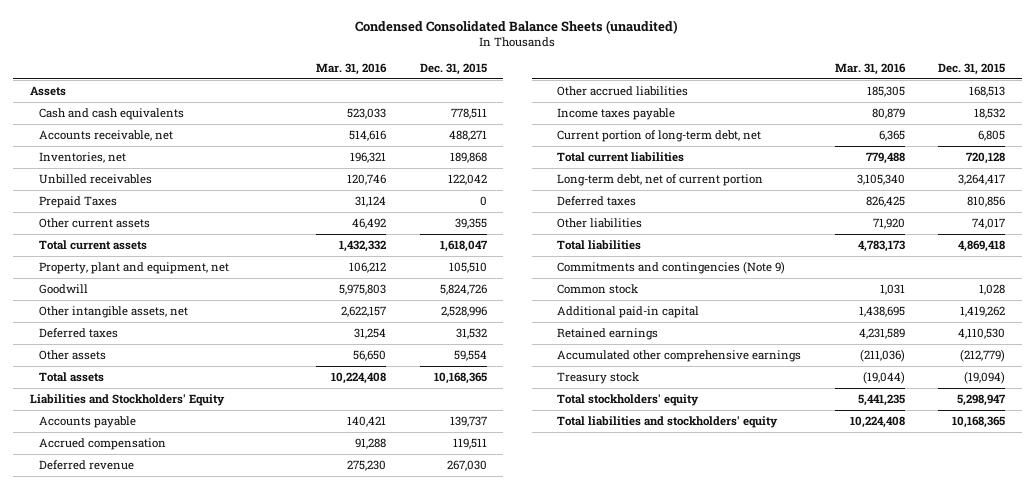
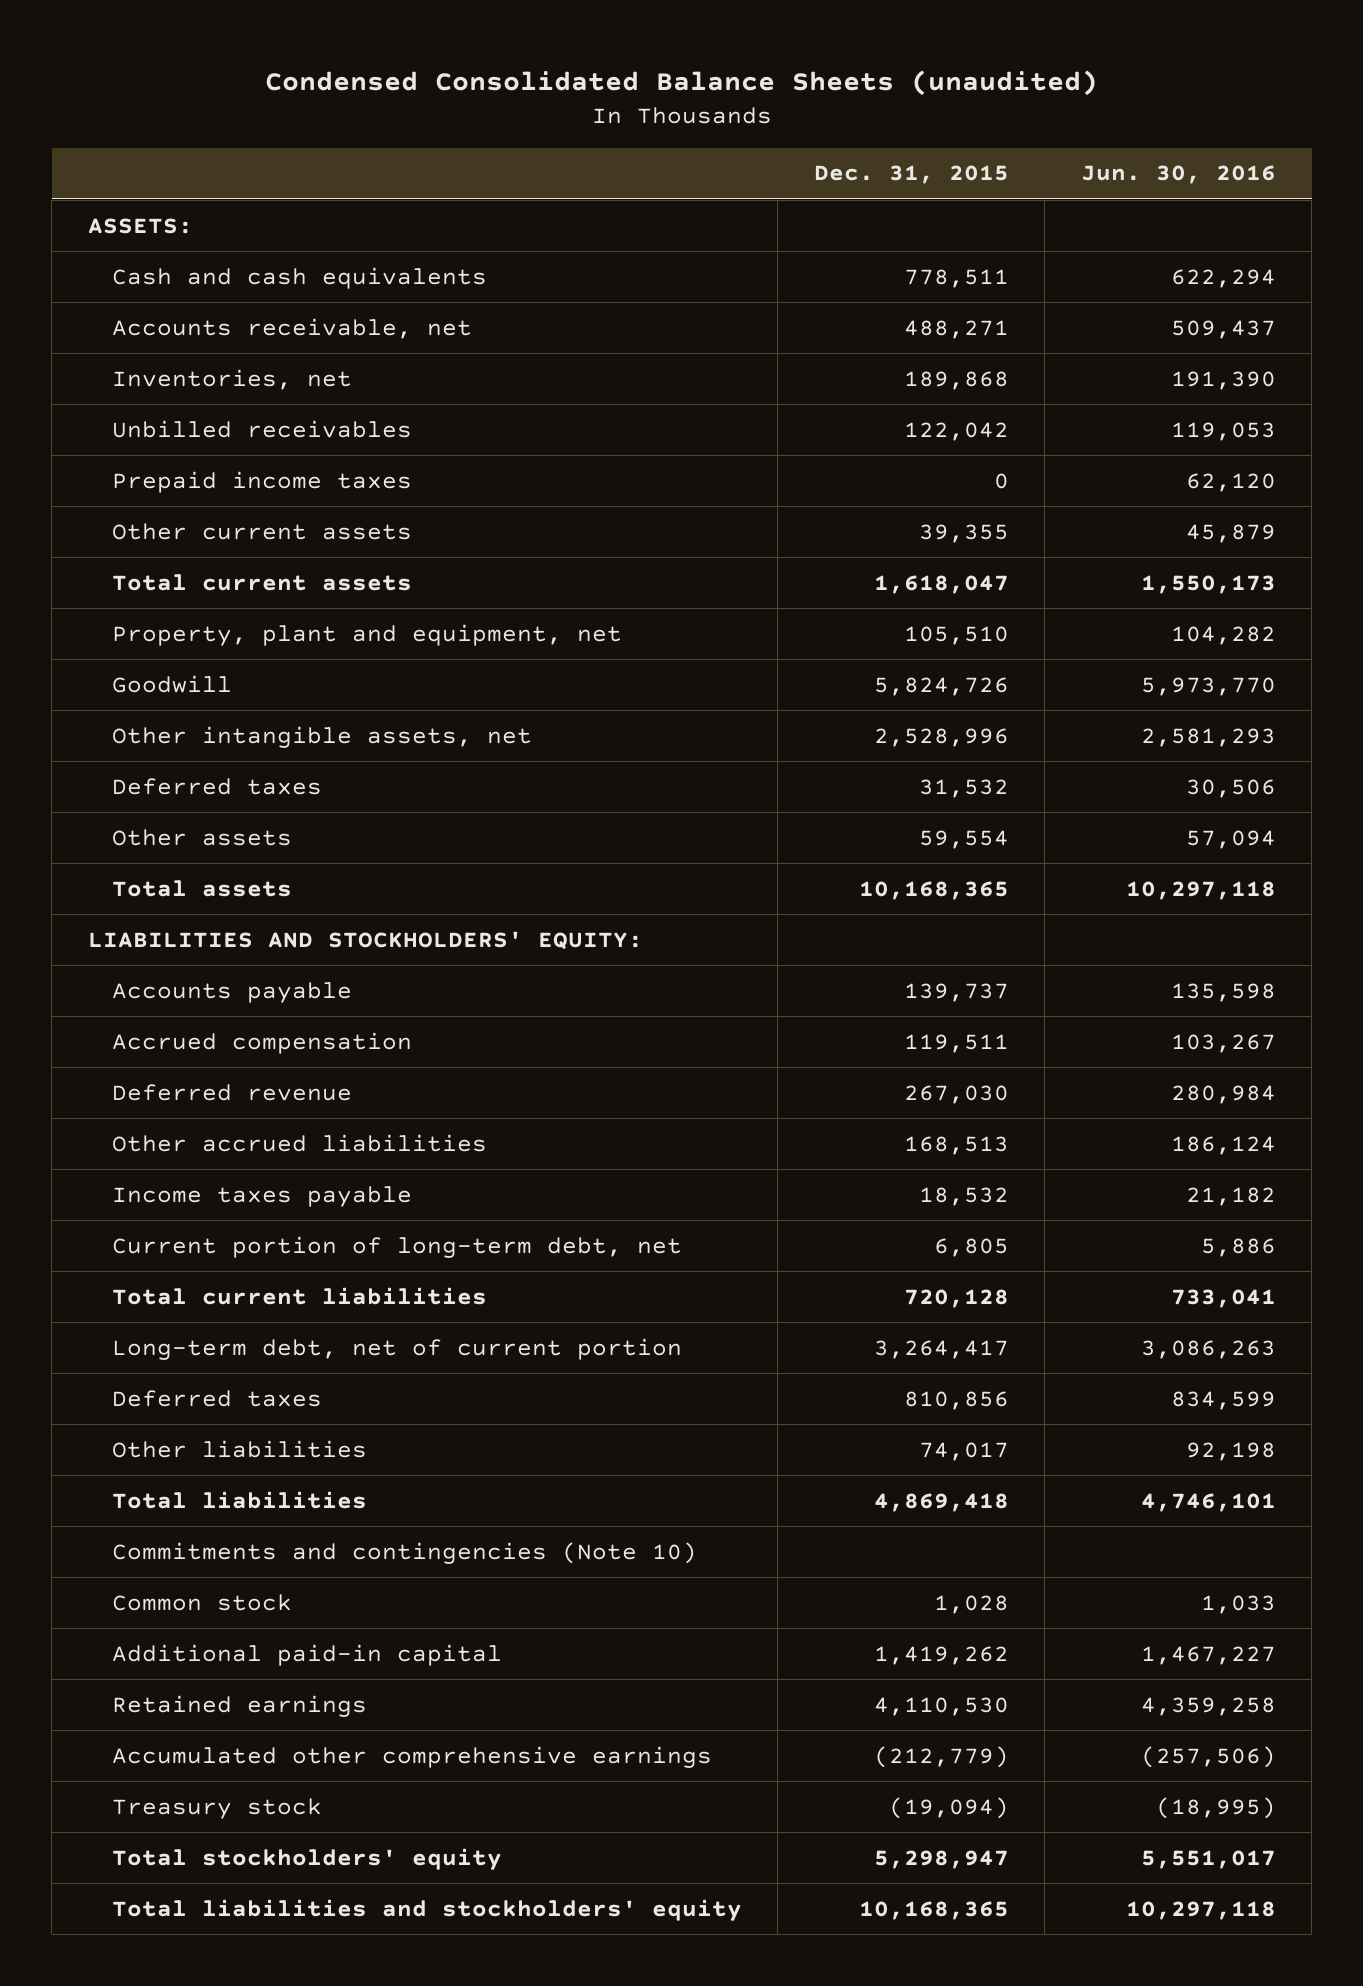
[316,63,388,76] Mar. 31, 2016 -> none
none -> [1080,165,1276,185] Jun. 30, 2016
[29,85,66,96] Assets -> [87,217,193,234] ASSETS:
[38,195,117,208] Prepaid Taxes -> [111,470,412,493] Prepaid income taxes
[29,393,225,406] Liabilities and Stockholders' Equity -> [87,930,643,950] LIABILITIES AND STOCKHOLDERS' EQUITY:
[557,260,786,274] Commitments and contingencies (Note 9) -> [111,1541,697,1564] Commitments and contingencies (Note 10)

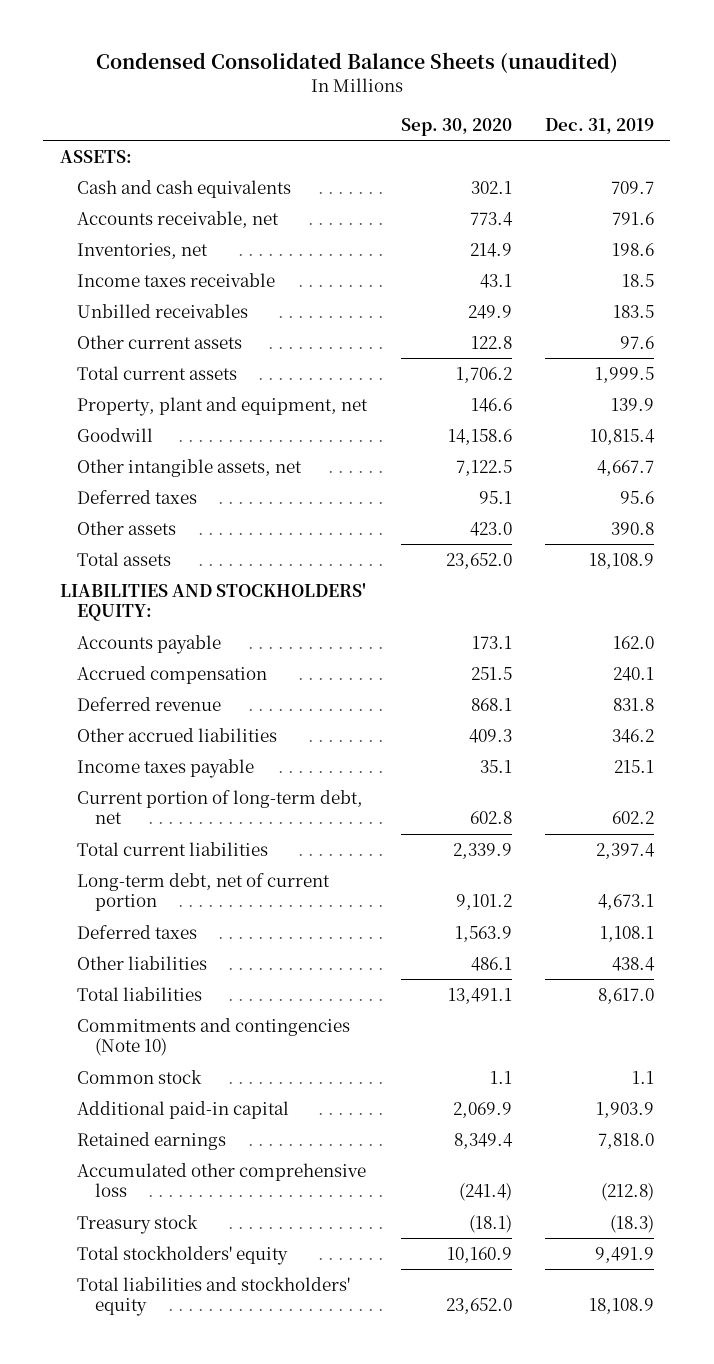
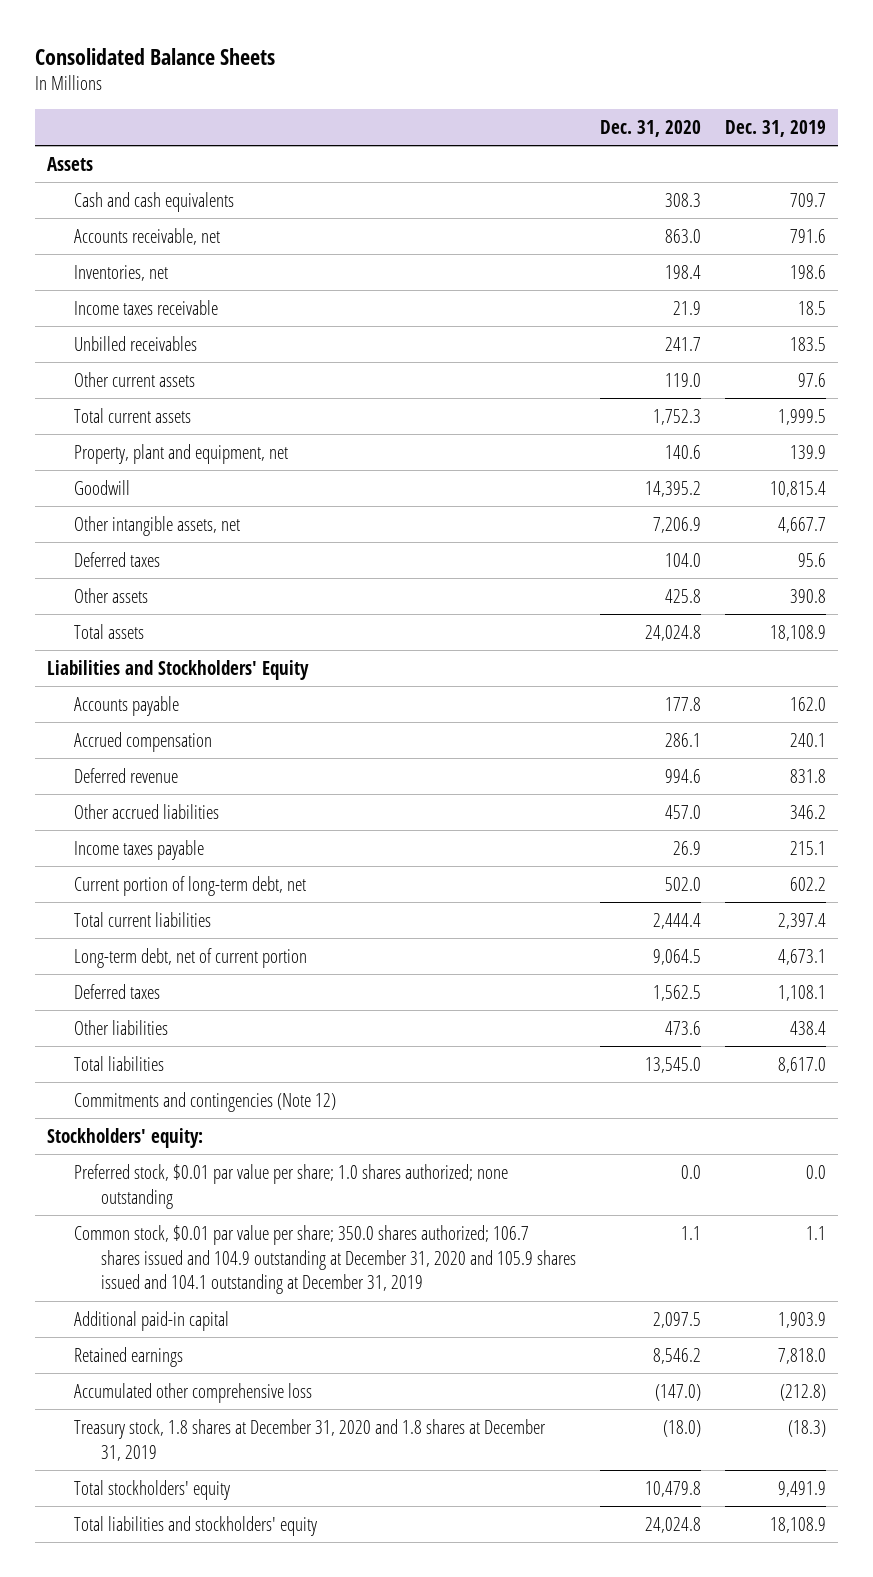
[95,52,618,74] Condensed Consolidated Balance Sheets (unaudited) -> [34,47,275,65] Consolidated Balance Sheets
[400,117,512,136] Sep. 30, 2020 -> none
none -> [600,120,702,138] Dec. 31, 2020
[59,149,132,163] ASSETS: -> [46,156,93,171] Assets
[59,582,366,622] LIABILITIES AND STOCKHOLDERS' EQUITY: -> [46,659,309,680] Liabilities and Stockholders' Equity
[77,1017,351,1057] Commitments and contingencies (Note 10) -> [74,1091,337,1112] Commitments and contingencies (Note 12)
none -> [46,1127,203,1148] Stockholders' equity:
none -> [74,1163,509,1209] Preferred stock, $0.01 par value per share; 1.0 shares authorized; none outstanding
[77,1069,203,1084] Common stock -> [74,1224,577,1295] Common stock, $0.01 par value per share; 350.0 shares authorized; 106.7 shares issued and 104.9 outstanding at December 31, 2020 and 105.9 shares issued and 104.1 outstanding at December 31, 2019
[77,1214,199,1234] Treasury stock -> [74,1418,547,1461] Treasury stock, 1.8 shares at December 31, 2020 and 1.8 shares at December 31, 2019

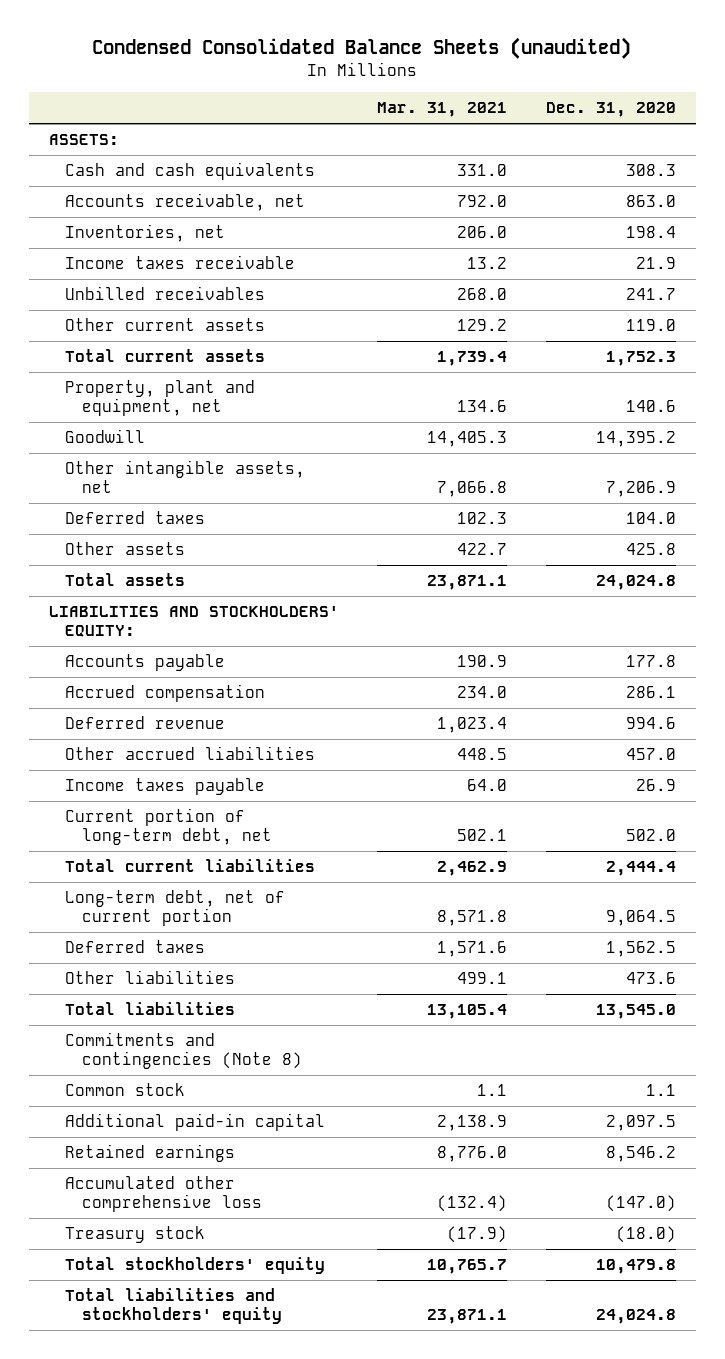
[34,47,275,65] Consolidated Balance Sheets -> [92,37,632,60] Condensed Consolidated Balance Sheets (unaudited)
[724,120,826,138] Dec. 31, 2019 -> none
none -> [377,102,508,118] Mar. 31, 2021
[46,156,93,171] Assets -> [48,134,119,146] ASSETS:
[46,659,309,680] Liabilities and Stockholders' Equity -> [48,606,339,637] LIABILITIES AND STOCKHOLDERS' EQUITY:
[46,1127,203,1148] Stockholders' equity: -> none
[74,1163,509,1209] Preferred stock, $0.01 par value per share; 1.0 shares authorized; none outstanding -> none
[74,1091,337,1112] Commitments and contingencies (Note 12) -> [65,1032,303,1069] Commitments and contingencies (Note 8)
[74,1224,577,1295] Common stock, $0.01 par value per share; 350.0 shares authorized; 106.7 shares issued and 104.9 outstanding at December 31, 2020 and 105.9 shares issued and 104.1 outstanding at December 31, 2019 -> [65,1083,186,1097] Common stock
[74,1418,547,1461] Treasury stock, 1.8 shares at December 31, 2020 and 1.8 shares at December 31, 2019 -> [65,1226,206,1244] Treasury stock

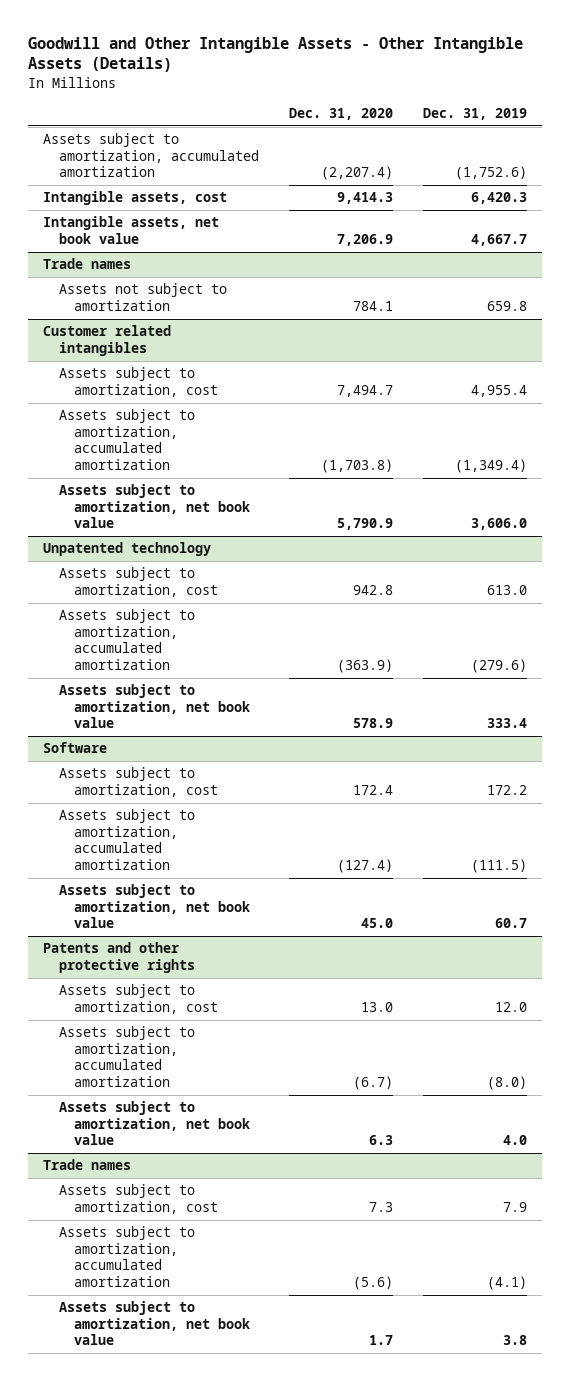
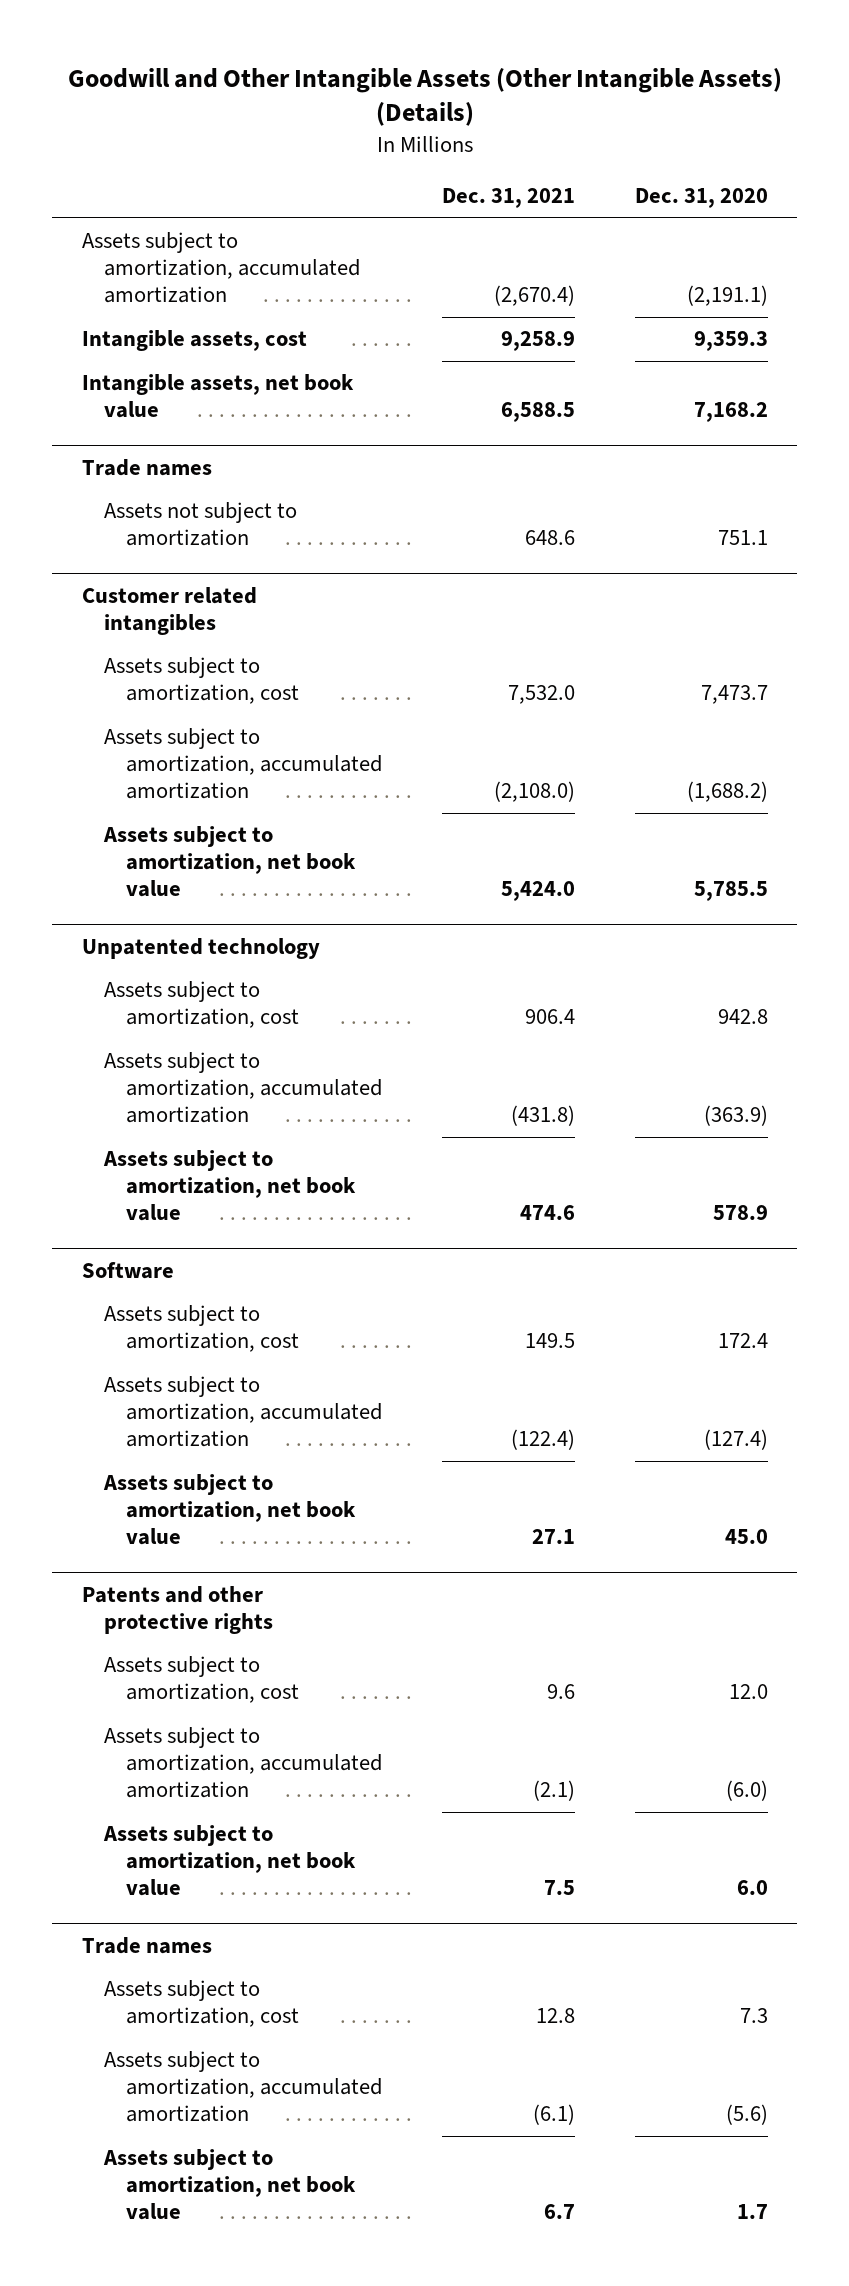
[27,36,523,73] Goodwill and Other Intangible Assets - Other Intangible Assets (Details) -> [67,67,782,127] Goodwill and Other Intangible Assets (Other Intangible Assets) (Details)
[423,108,528,121] Dec. 31, 2019 -> none
none -> [441,188,575,209] Dec. 31, 2021
[320,166,393,181] (2,207.4) -> [686,285,768,307] (2,191.1)
[336,192,393,205] 9,414.3 -> [693,331,768,352] 9,359.3
[336,233,393,246] 7,206.9 -> [693,402,768,423] 7,168.2
[352,300,393,311] 784.1 -> [717,530,768,546] 751.1
[336,384,393,397] 7,494.7 -> [700,685,768,705] 7,473.7
[320,459,393,474] (1,703.8) -> [686,781,768,803] (1,688.2)
[336,518,393,531] 5,790.9 -> [693,881,768,902] 5,785.5
[360,1001,393,1012] 13.0 -> [728,1684,768,1700] 12.0
[352,1076,393,1091] (6.7) -> [725,1780,768,1802] (6.0)
[368,1135,393,1146] 6.3 -> [736,1880,768,1896] 6.0

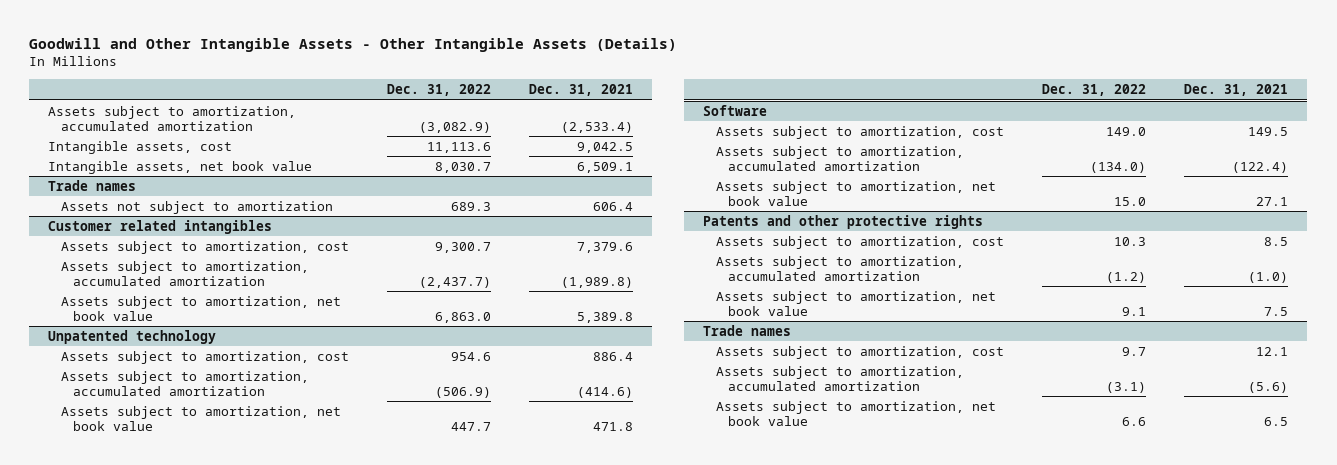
[67,67,782,127] Goodwill and Other Intangible Assets (Other Intangible Assets) (Details) -> [29,38,678,53] Goodwill and Other Intangible Assets - Other Intangible Assets (Details)
[634,188,768,209] Dec. 31, 2020 -> none
none -> [386,83,491,96] Dec. 31, 2022
[493,285,575,307] (2,670.4) -> [561,121,634,133] (2,533.4)
[500,331,575,352] 9,258.9 -> [577,141,634,153] 9,042.5
[500,402,575,423] 6,588.5 -> [577,161,634,173] 6,509.1
[524,530,575,546] 648.6 -> [593,201,634,211] 606.4
[507,685,575,705] 7,532.0 -> [577,241,634,253] 7,379.6
[493,781,575,803] (2,108.0) -> [561,276,634,288] (1,989.8)
[500,881,575,902] 5,424.0 -> [577,311,634,323] 5,389.8
[524,1009,575,1025] 906.4 -> [593,351,634,361] 886.4
[510,1105,575,1127] (431.8) -> [577,386,634,398] (414.6)
[519,1205,575,1221] 474.6 -> [593,421,634,431] 471.8
[546,1684,575,1700] 9.6 -> [1264,236,1289,246] 8.5
[532,1780,575,1802] (2.1) -> [1248,271,1289,283] (1.0)
[535,2008,575,2024] 12.8 -> [1256,346,1289,356] 12.1
[532,2104,575,2126] (6.1) -> [1248,381,1289,393] (5.6)
[543,2204,575,2220] 6.7 -> [1264,416,1289,426] 6.5

